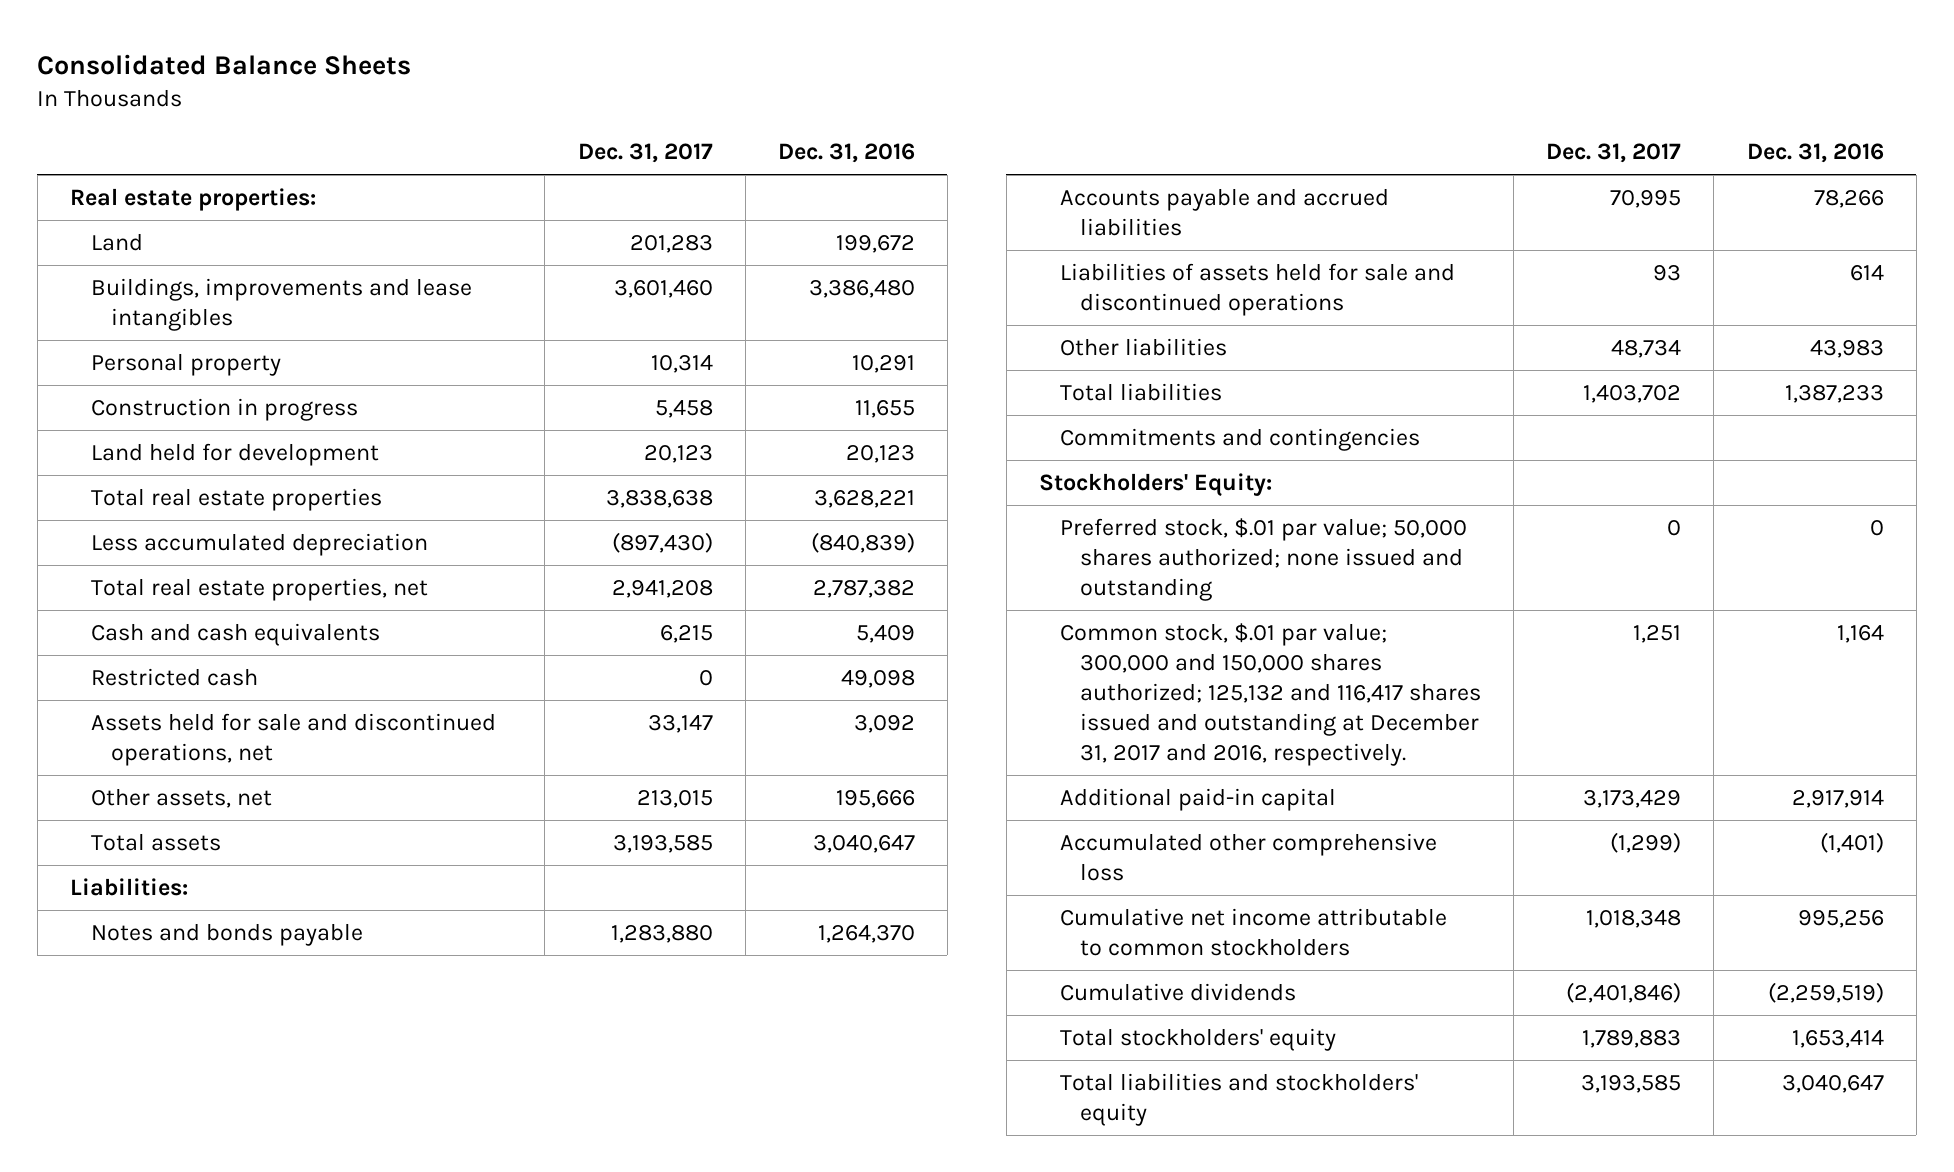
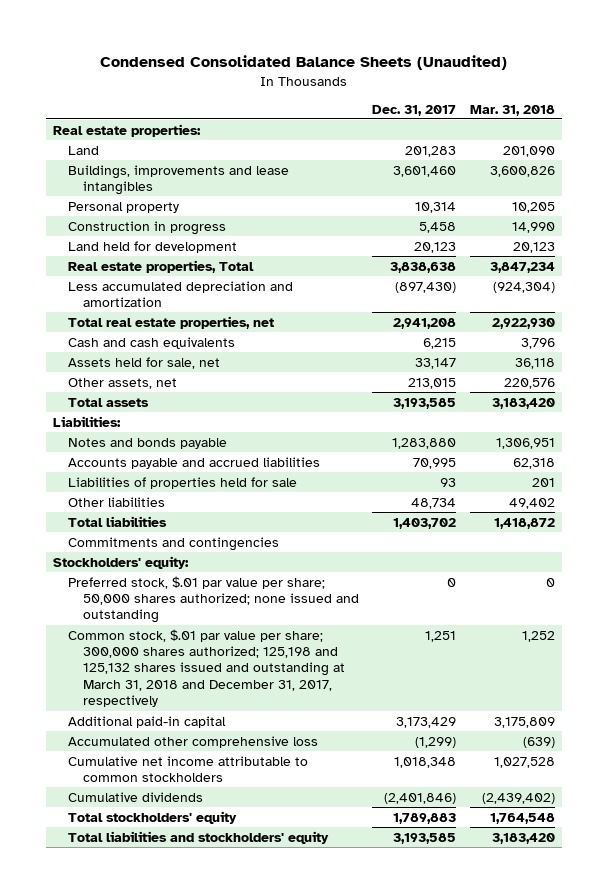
[37,54,412,76] Consolidated Balance Sheets -> [100,55,508,71] Condensed Consolidated Balance Sheets (Unaudited)
[777,143,915,164] Dec. 31, 2016 -> none
none -> [469,104,555,116] Mar. 31, 2018
[90,487,382,511] Total real estate properties -> [67,259,254,273] Real estate properties, Total
[90,532,428,556] Less accumulated depreciation -> [67,280,293,307] Less accumulated depreciation and amortization
[90,667,258,686] Restricted cash -> none
[90,712,496,766] Assets held for sale and discontinued operations, net -> [67,356,220,369] Assets held for sale, net
[1059,262,1455,316] Liabilities of assets held for sale and discontinued operations -> [67,476,297,489] Liabilities of properties held for sale
[1038,472,1272,496] Stockholders' Equity: -> [53,555,190,569] Stockholders' equity:
[1059,517,1467,602] Preferred stock, $.01 par value; 50,000 shares authorized; none issued and outstanding -> [67,575,359,624] Preferred stock, $.01 par value per share; 50,000 shares authorized; none issued and outstanding
[1059,622,1482,767] Common stock, $.01 par value; 300,000 and 150,000 shares authorized; 125,132 and 116,417 shares issued and outstanding at December 31, 2017 and 2016, respectively. -> [67,628,345,708] Common stock, $.01 par value per share; 300,000 shares authorized; 125,198 and 125,132 shares issued and outstanding at March 31, 2018 and December 31, 2017, respectively

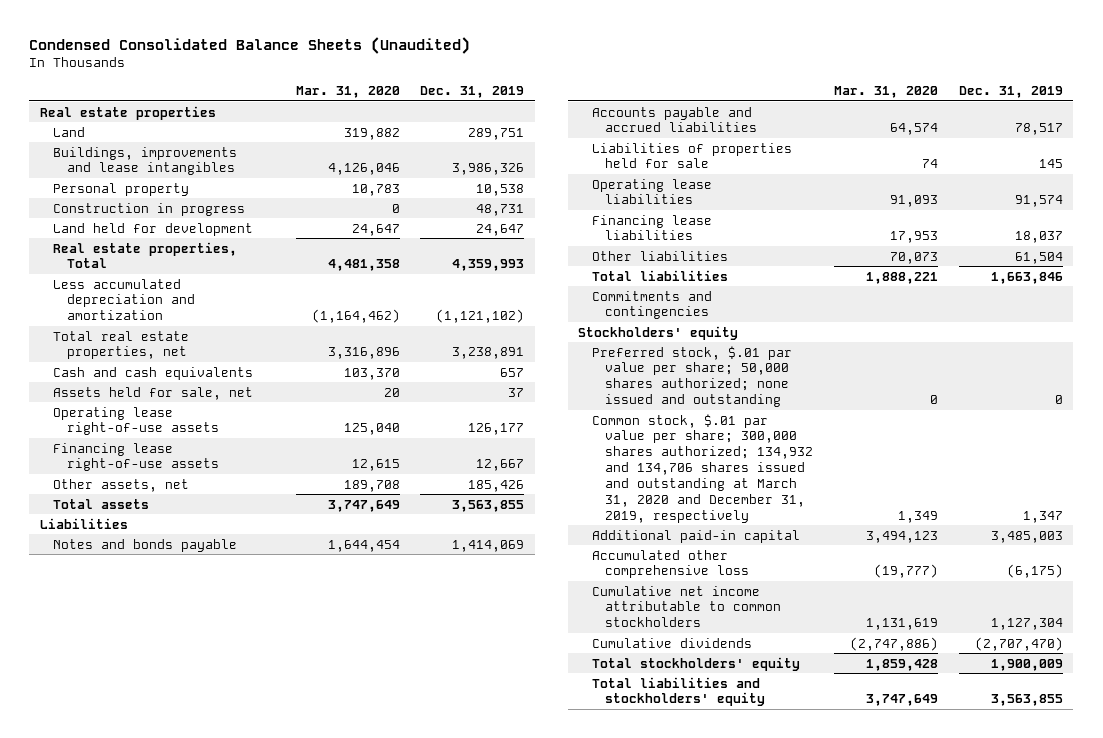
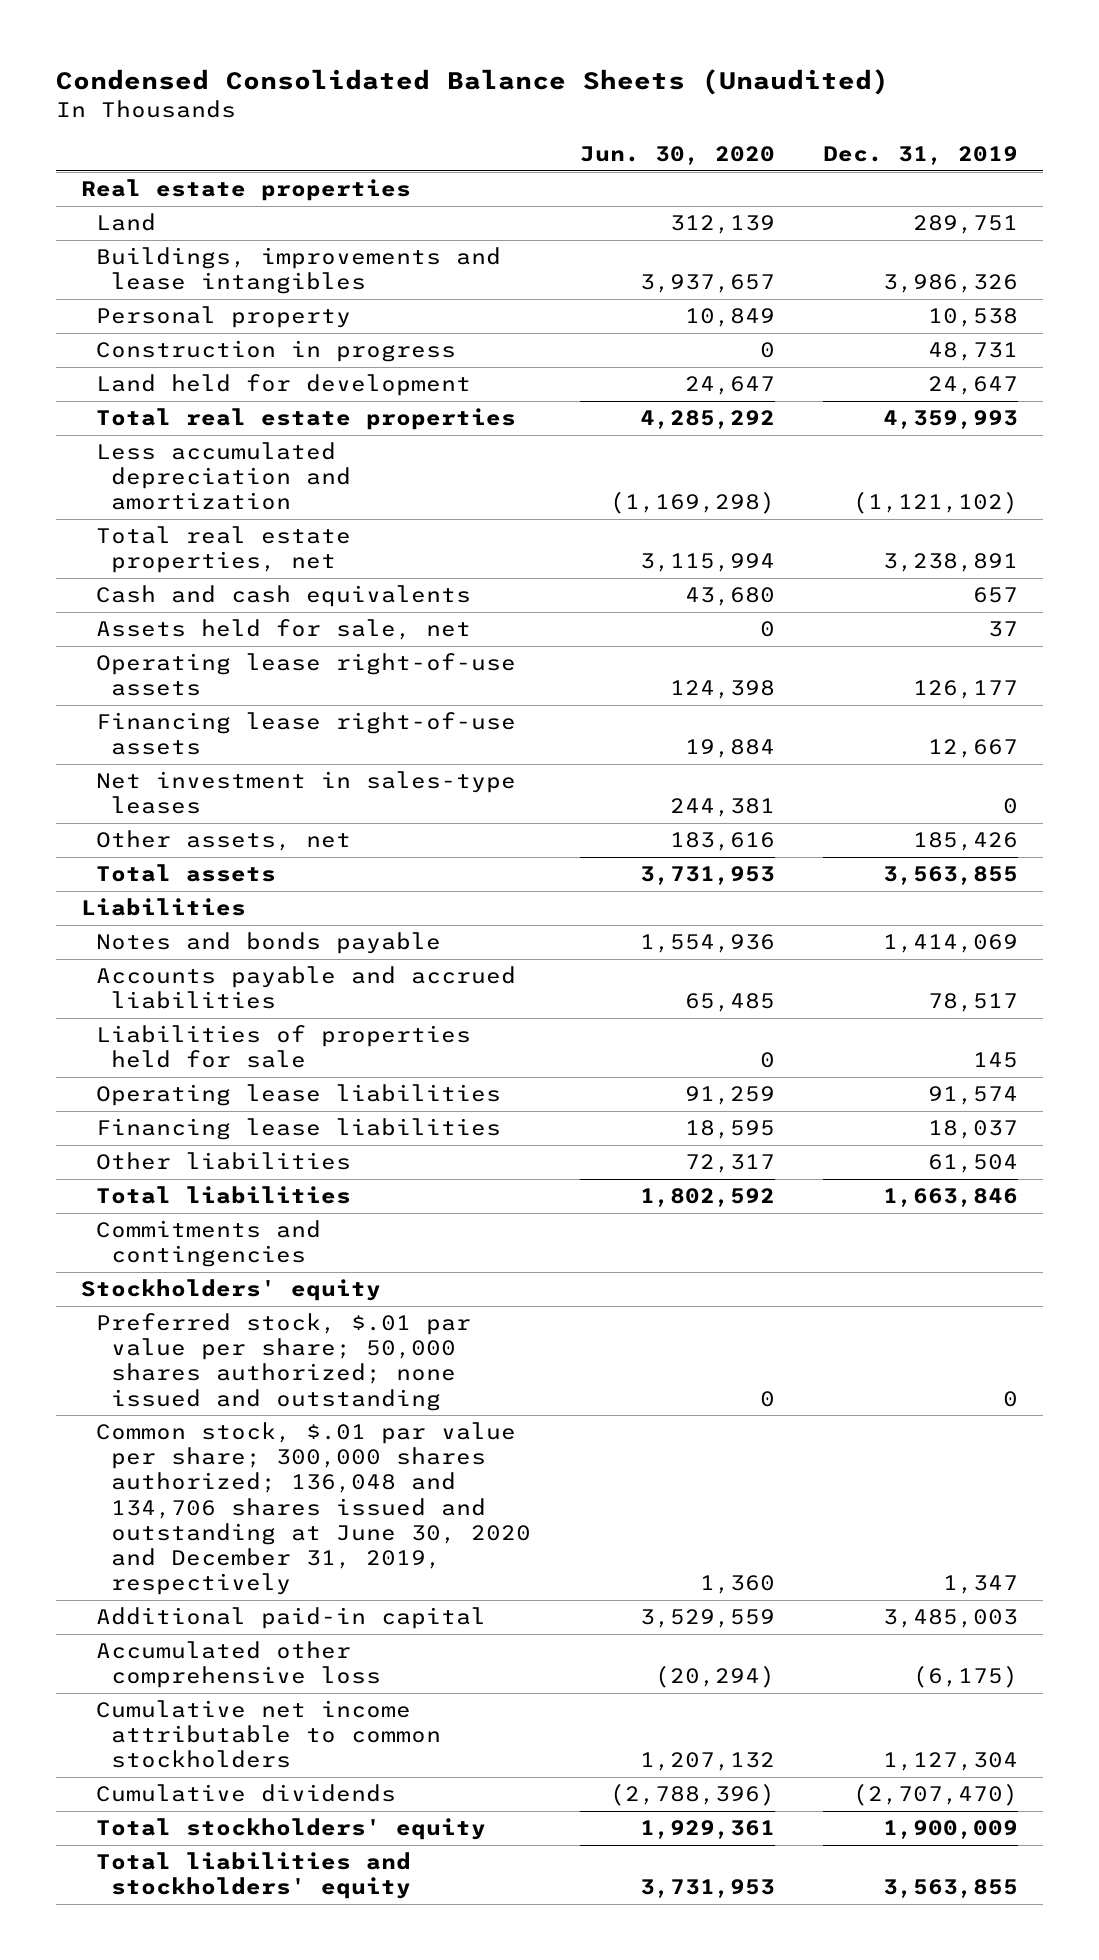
[295,86,400,99] Mar. 31, 2020 -> none
none -> [579,146,775,166] Jun. 30, 2020
[53,241,238,269] Real estate properties, Total -> [95,408,516,431] Total real estate properties
none -> [95,771,516,815] Net investment in sales-type leases
[591,413,814,523] Common stock, $.01 par value per share; 300,000 shares authorized; 134,932 and 134,706 shares issued and outstanding at March 31, 2020 and December 31, 2019, respectively -> [95,1422,531,1596] Common stock, $.01 par value per share; 300,000 shares authorized; 136,048 and 134,706 shares issued and outstanding at June 30, 2020 and December 31, 2019, respectively

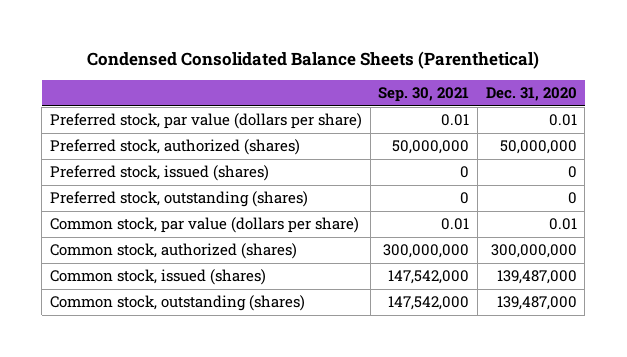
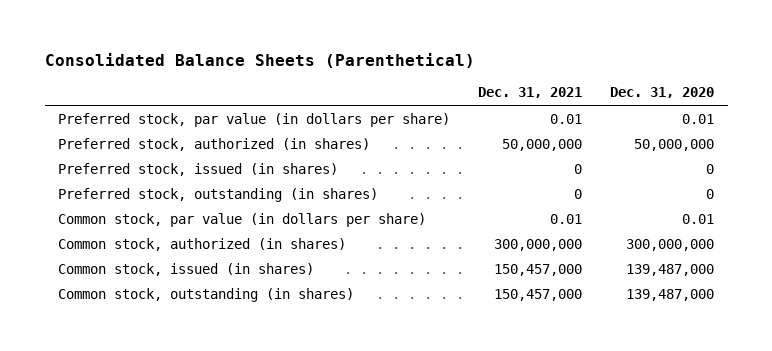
[87,50,540,69] Condensed Consolidated Balance Sheets (Parenthetical) -> [44,52,475,68] Consolidated Balance Sheets (Parenthetical)
[378,87,470,103] Sep. 30, 2021 -> none
none -> [478,87,583,99] Dec. 31, 2021
[49,113,362,130] Preferred stock, par value (dollars per share) -> [58,112,451,127] Preferred stock, par value (in dollars per share)
[49,139,300,156] Preferred stock, authorized (shares) -> [58,137,371,151] Preferred stock, authorized (in shares)
[49,165,269,182] Preferred stock, issued (shares) -> [58,162,339,176] Preferred stock, issued (in shares)
[49,191,308,208] Preferred stock, outstanding (shares) -> [58,187,379,202] Preferred stock, outstanding (in shares)
[49,217,359,234] Common stock, par value (dollars per share) -> [58,212,427,227] Common stock, par value (in dollars per share)
[49,243,297,260] Common stock, authorized (shares) -> [58,237,347,251] Common stock, authorized (in shares)
[49,269,266,286] Common stock, issued (shares) -> [58,262,315,276] Common stock, issued (in shares)
[49,295,305,312] Common stock, outstanding (shares) -> [58,287,355,302] Common stock, outstanding (in shares)

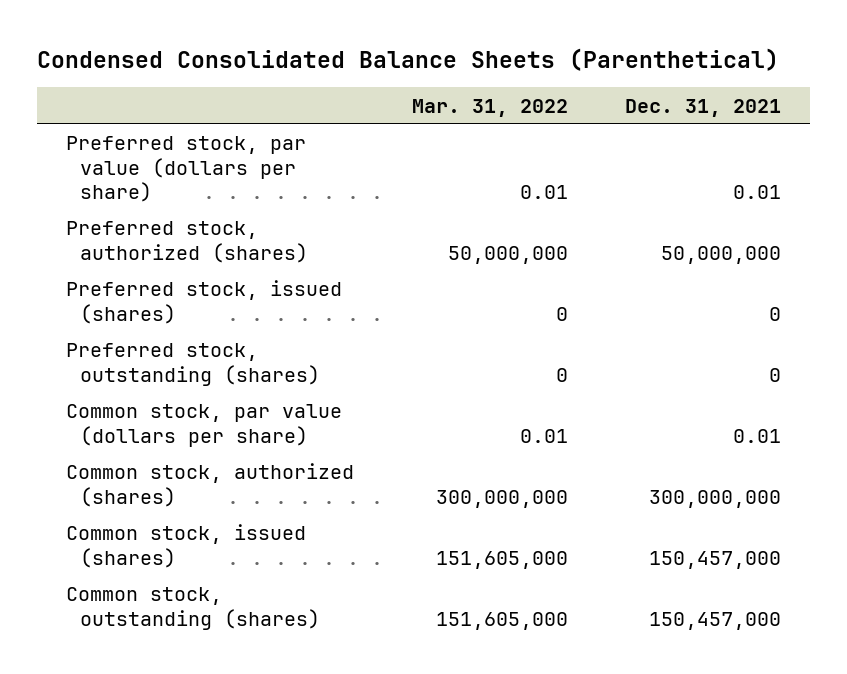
[44,52,475,68] Consolidated Balance Sheets (Parenthetical) -> [36,47,779,71] Condensed Consolidated Balance Sheets (Parenthetical)
[609,87,714,99] Dec. 31, 2020 -> none
none -> [411,98,568,117] Mar. 31, 2022
[58,112,451,127] Preferred stock, par value (in dollars per share) -> [65,136,306,203] Preferred stock, par value (dollars per share)
[58,137,371,151] Preferred stock, authorized (in shares) -> [65,221,309,263] Preferred stock, authorized (shares)
[58,162,339,176] Preferred stock, issued (in shares) -> [65,280,342,324] Preferred stock, issued (shares)
[58,187,379,202] Preferred stock, outstanding (in shares) -> [65,343,321,386] Preferred stock, outstanding (shares)
[58,212,427,227] Common stock, par value (in dollars per share) -> [65,404,342,447] Common stock, par value (dollars per share)
[58,237,347,251] Common stock, authorized (in shares) -> [65,463,354,507] Common stock, authorized (shares)
[58,262,315,276] Common stock, issued (in shares) -> [65,524,306,568] Common stock, issued (shares)
[58,287,355,302] Common stock, outstanding (in shares) -> [65,587,321,630] Common stock, outstanding (shares)

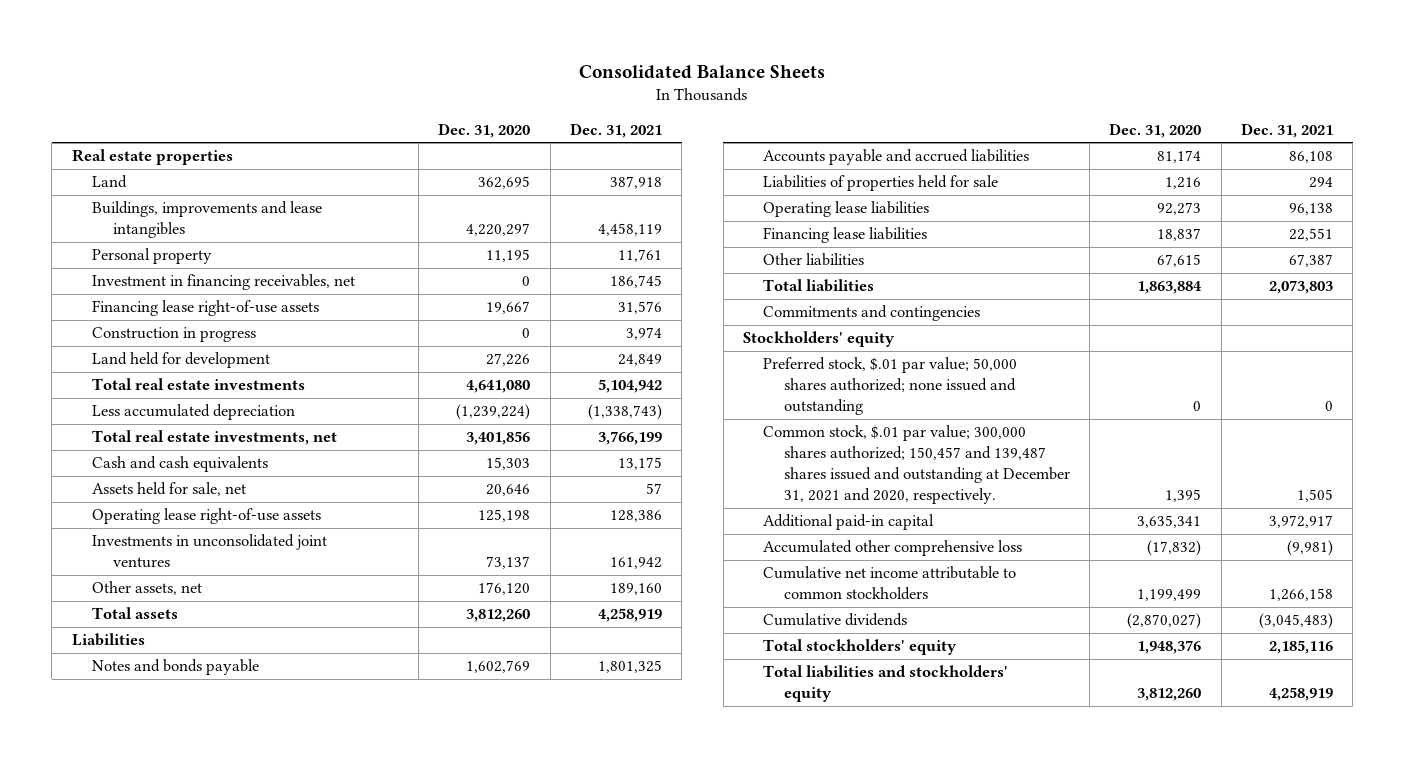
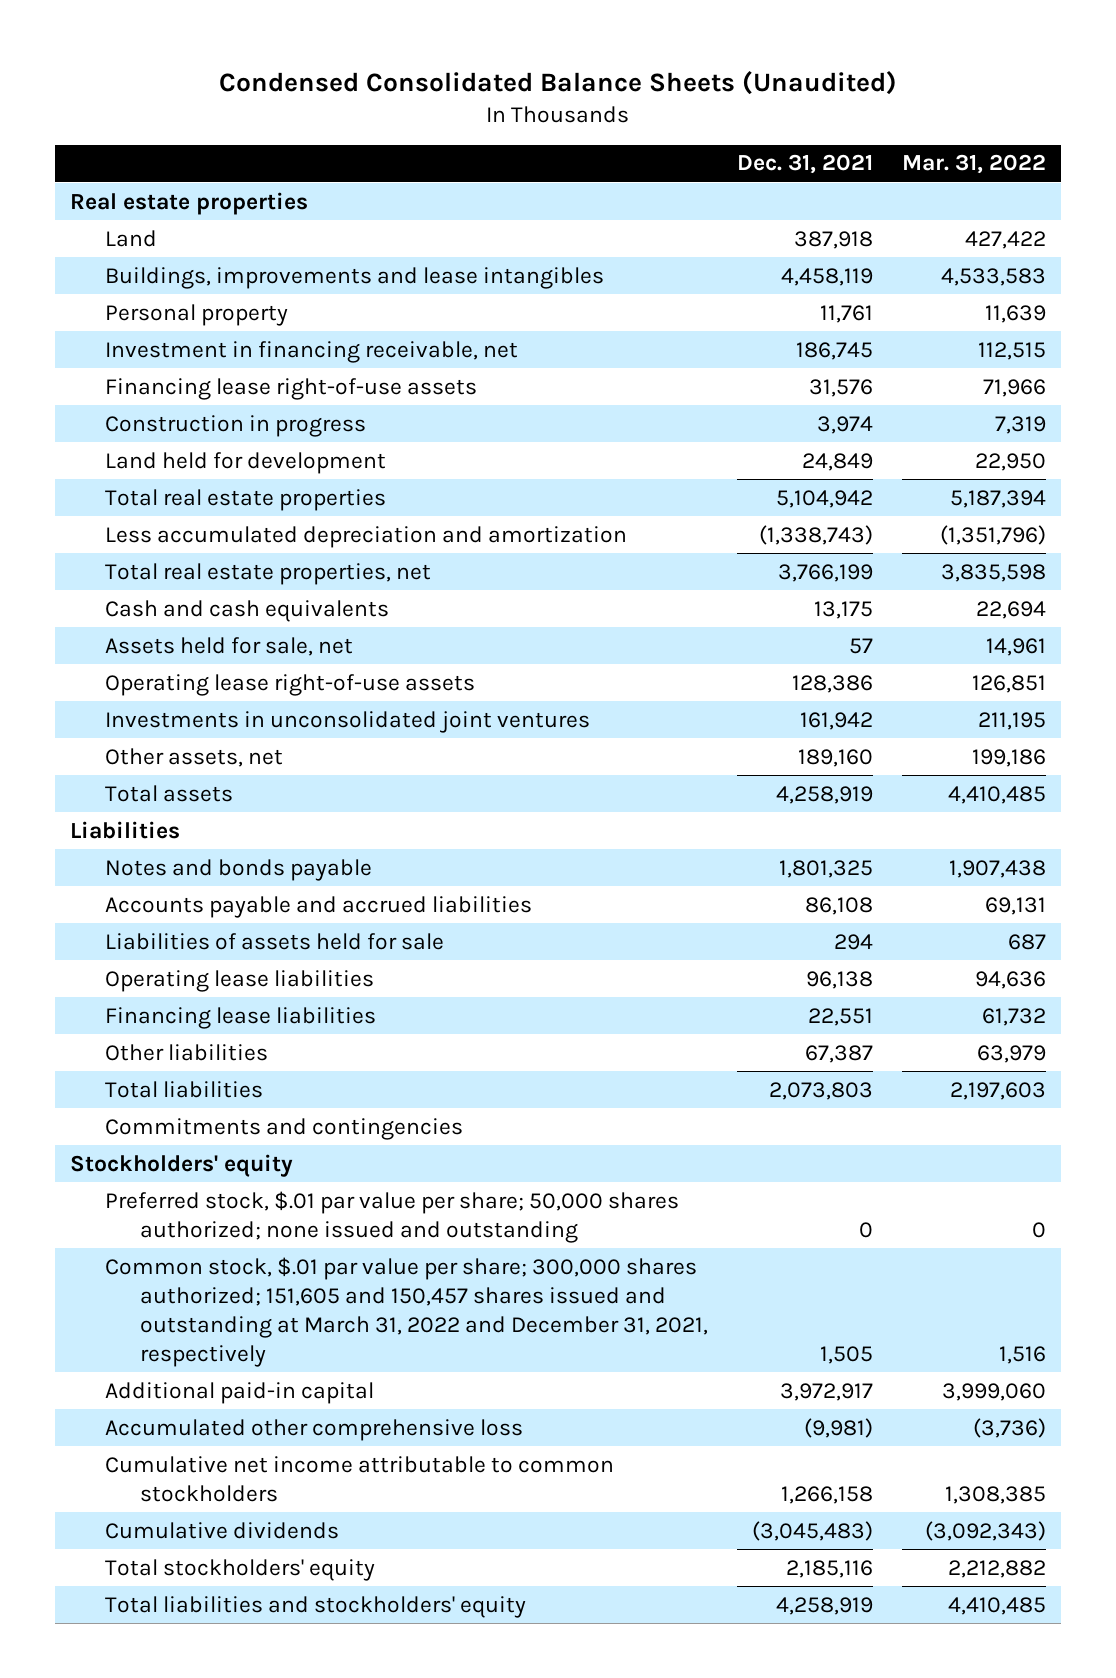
[579,64,826,79] Consolidated Balance Sheets -> [219,70,898,95] Condensed Consolidated Balance Sheets (Unaudited)
[438,122,531,138] Dec. 31, 2020 -> none
none -> [902,154,1047,175] Mar. 31, 2022
[92,274,356,291] Investment in financing receivables, net -> [104,340,518,363] Investment in financing receivable, net
[92,378,306,391] Total real estate investments -> [104,488,386,511] Total real estate properties
[92,404,296,421] Less accumulated depreciation -> [104,525,627,548] Less accumulated depreciation and amortization
[92,430,338,446] Total real estate investments, net -> [104,562,431,585] Total real estate properties, net
[763,175,999,192] Liabilities of properties held for sale -> [104,932,444,950] Liabilities of assets held for sale
[763,357,1018,416] Preferred stock, $.01 par value; 50,000 shares authorized; none issued and outstanding -> [104,1190,679,1243] Preferred stock, $.01 par value per share; 50,000 shares authorized; none issued and outstanding
[763,425,1070,505] Common stock, $.01 par value; 300,000 shares authorized; 150,457 and 139,487 shares issued and outstanding at December 31, 2021 and 2020, respectively. -> [104,1256,708,1367] Common stock, $.01 par value per share; 300,000 shares authorized; 151,605 and 150,457 shares issued and outstanding at March 31, 2022 and December 31, 2021, respectively

